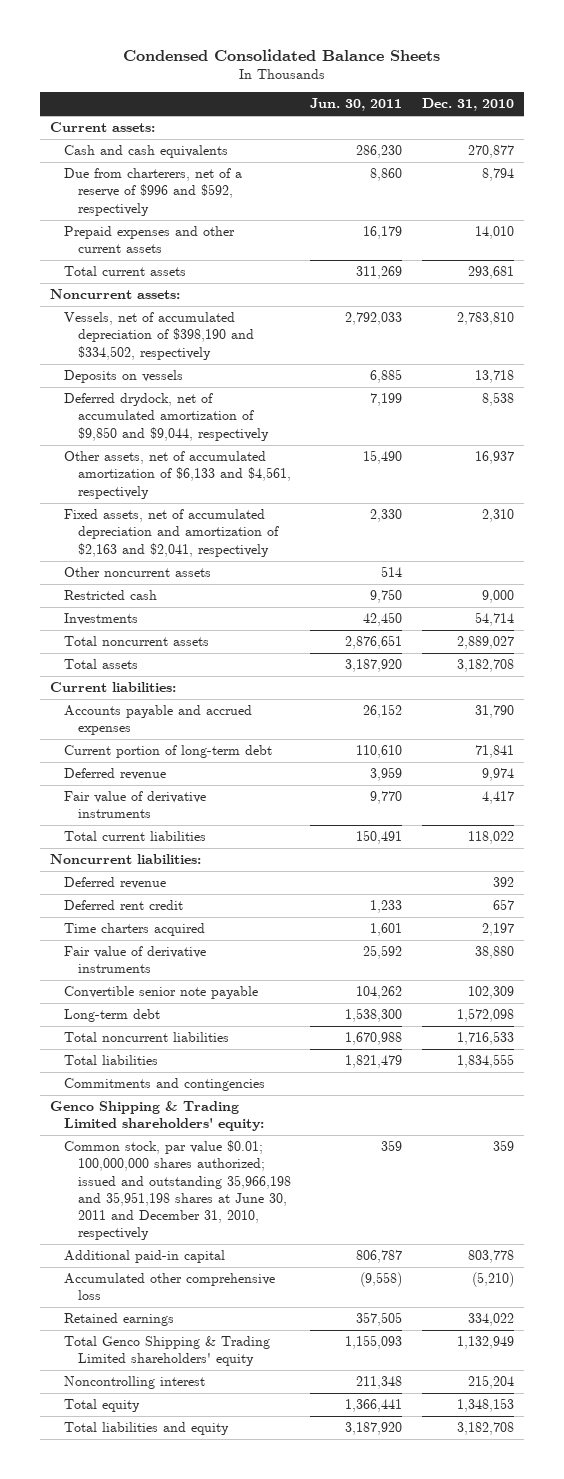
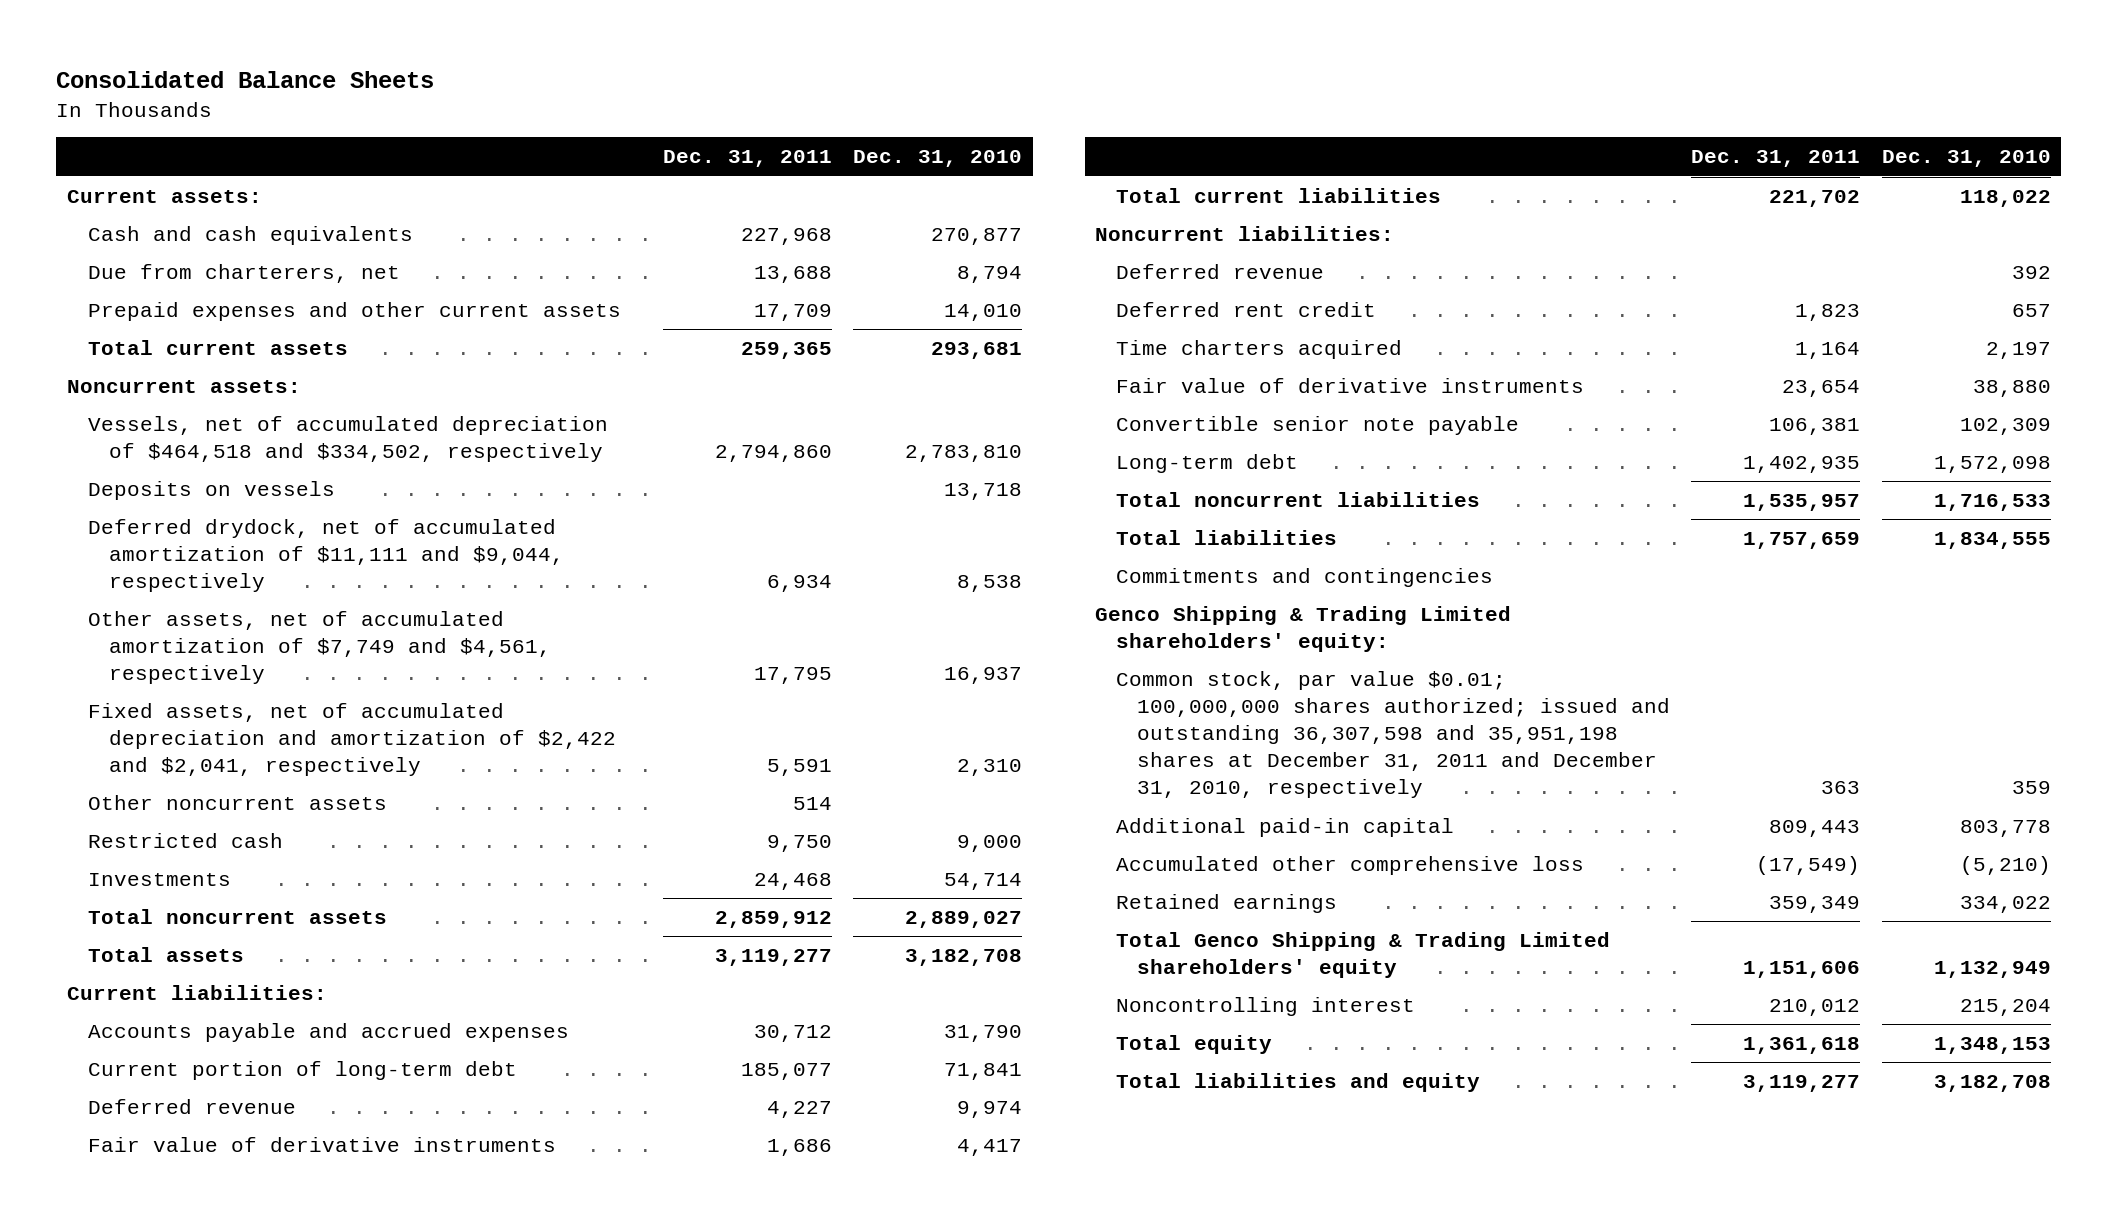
[122,48,440,61] Condensed Consolidated Balance Sheets -> [55,71,434,89] Consolidated Balance Sheets
[310,98,403,112] Jun. 30, 2011 -> none
none -> [662,150,832,168] Dec. 31, 2011
[63,168,242,216] Due from charterers, net of a reserve of $996 and $592, respectively -> [87,263,400,283] Due from charterers, net
[63,312,254,360] Vessels, net of accumulated depreciation of $398,190 and $334,502, respectively -> [87,415,608,463] Vessels, net of accumulated depreciation of $464,518 and $334,502, respectively
[63,393,269,441] Deferred drydock, net of accumulated amortization of $9,850 and $9,044, respectively -> [87,518,564,593] Deferred drydock, net of accumulated amortization of $11,111 and $9,044, respectively
[63,451,291,499] Other assets, net of accumulated amortization of $6,133 and $4,561, respectively -> [87,610,551,685] Other assets, net of accumulated amortization of $7,749 and $4,561, respectively
[63,509,279,557] Fixed assets, net of accumulated depreciation and amortization of $2,163 and $2,041, respectively -> [87,702,616,777] Fixed assets, net of accumulated depreciation and amortization of $2,422 and $2,041, respectively
[63,1140,291,1241] Common stock, par value $0.01; 100,000,000 shares authorized; issued and outstanding 35,966,198 and 35,951,198 shares at June 30, 2011 and December 31, 2010, respectively -> [1116,670,1671,799] Common stock, par value $0.01; 100,000,000 shares authorized; issued and outstanding 36,307,598 and 35,951,198 shares at December 31, 2011 and December 31, 2010, respectively

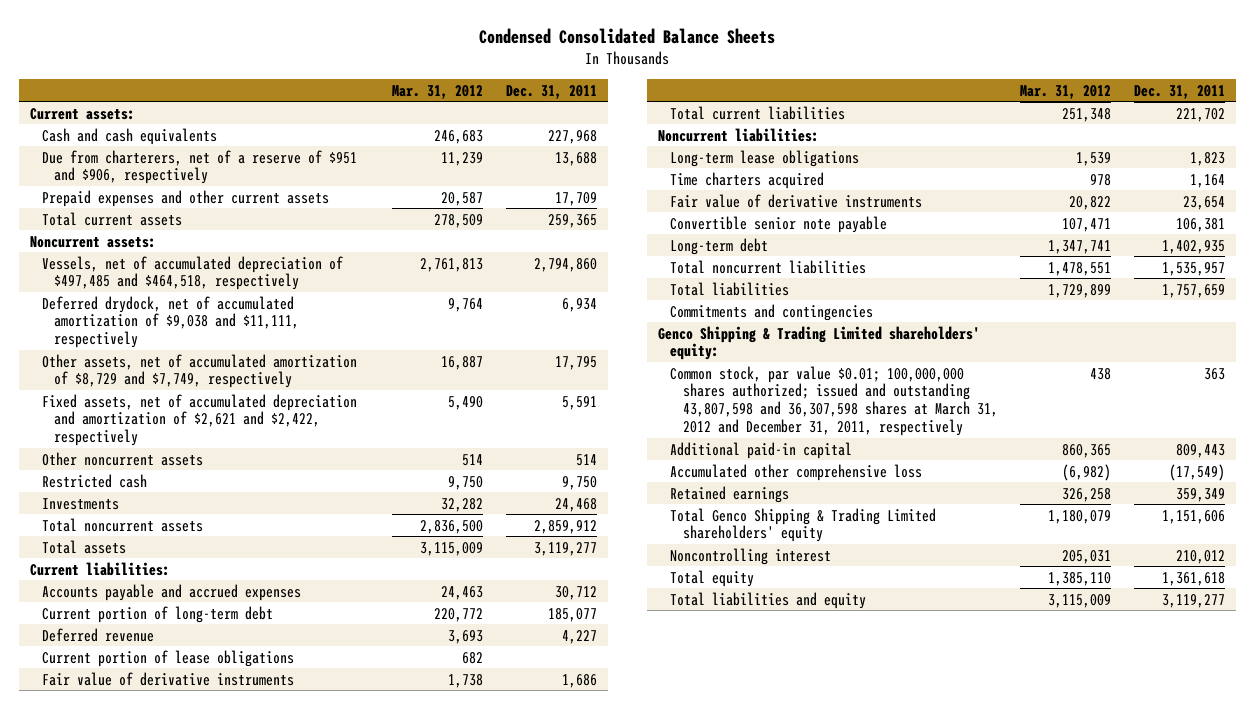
[55,71,434,89] Consolidated Balance Sheets -> [479,27,776,44] Condensed Consolidated Balance Sheets
[852,150,1022,168] Dec. 31, 2010 -> none
none -> [392,84,484,99] Mar. 31, 2012
[87,263,400,283] Due from charterers, net -> [42,149,358,185] Due from charterers, net of a reserve of $951 and $906, respectively
[87,480,335,500] Deposits on vessels -> none
[87,415,608,463] Vessels, net of accumulated depreciation of $464,518 and $334,502, respectively -> [42,255,344,291] Vessels, net of accumulated depreciation of $497,485 and $464,518, respectively
[87,518,564,593] Deferred drydock, net of accumulated amortization of $11,111 and $9,044, respectively -> [42,295,300,349] Deferred drydock, net of accumulated amortization of $9,038 and $11,111, respectively
[87,610,551,685] Other assets, net of accumulated amortization of $7,749 and $4,561, respectively -> [42,353,358,389] Other assets, net of accumulated amortization of $8,729 and $7,749, respectively
[87,702,616,777] Fixed assets, net of accumulated depreciation and amortization of $2,422 and $2,041, respectively -> [42,393,358,447] Fixed assets, net of accumulated depreciation and amortization of $2,621 and $2,422, respectively
none -> [42,649,295,667] Current portion of lease obligations
[1116,263,1325,279] Deferred revenue -> none
[1116,301,1377,317] Deferred rent credit -> [670,149,860,167] Long-term lease obligations
[1116,670,1671,799] Common stock, par value $0.01; 100,000,000 shares authorized; issued and outstanding 36,307,598 and 35,951,198 shares at December 31, 2011 and December 31, 2010, respectively -> [670,365,998,437] Common stock, par value $0.01; 100,000,000 shares authorized; issued and outstanding 43,807,598 and 36,307,598 shares at March 31, 2012 and December 31, 2011, respectively

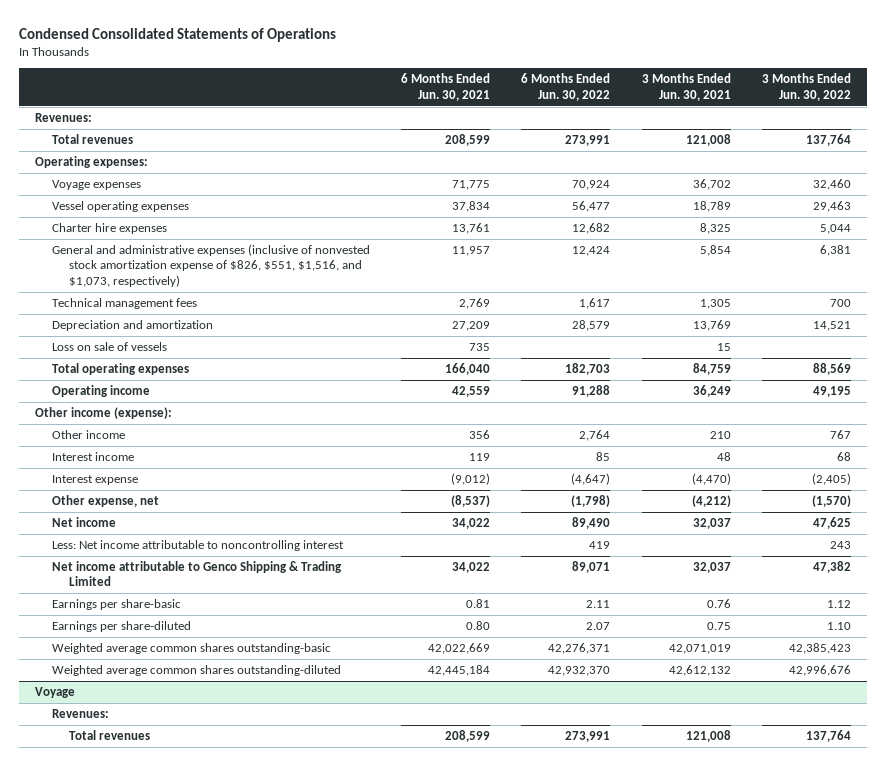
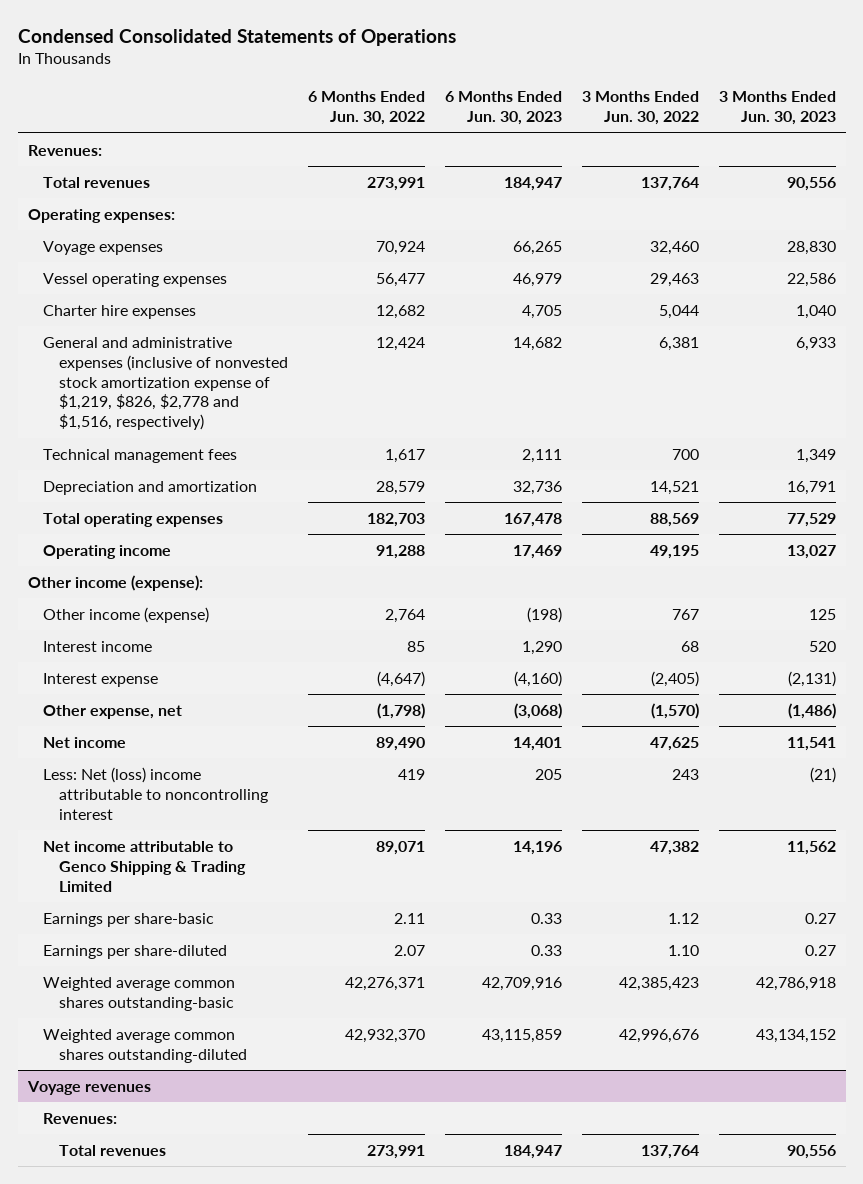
[401,73,491,101] 6 Months Ended Jun. 30, 2021 -> none
[641,73,731,101] 3 Months Ended Jun. 30, 2021 -> none
none -> [444,91,562,126] 6 Months Ended Jun. 30, 2023
none -> [718,91,836,126] 3 Months Ended Jun. 30, 2023
[51,244,370,287] General and administrative expenses (inclusive of nonvested stock amortization expense of $826, $551, $1,516, and $1,073, respectively) -> [43,336,288,431] General and administrative expenses (inclusive of nonvested stock amortization expense of $1,219, $826, $2,778 and $1,516, respectively)
[51,342,167,352] Loss on sale of vessels -> none
[51,430,125,440] Other income -> [43,606,210,623] Other income (expense)
[51,540,344,552] Less: Net income attributable to noncontrolling interest -> [43,766,268,820] Less: Net (loss) income attributable to noncontrolling interest
[34,687,75,699] Voyage -> [26,1080,151,1095] Voyage revenues

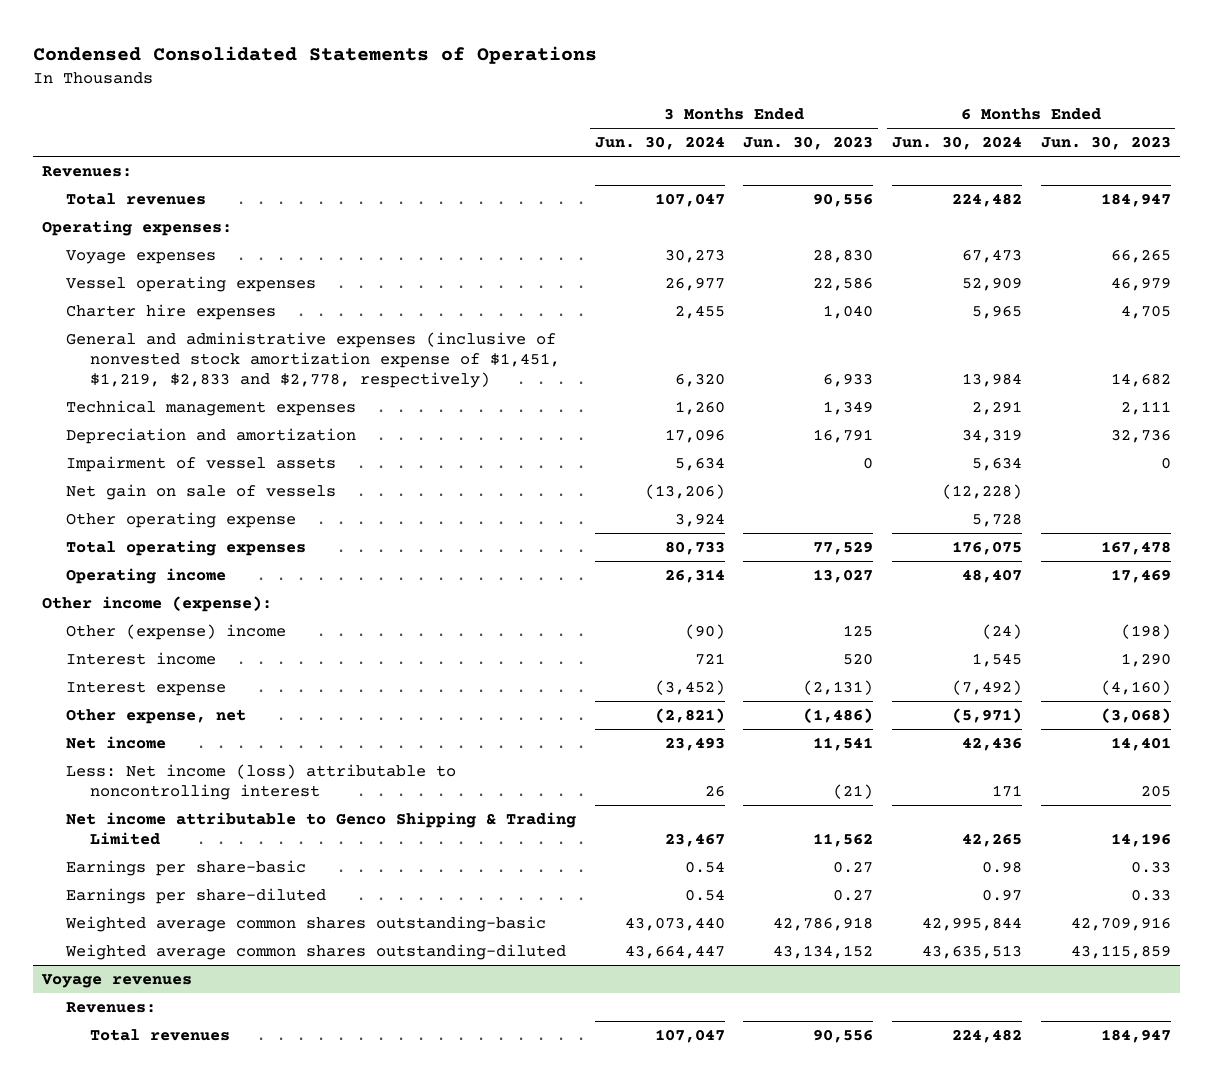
[307,91,425,126] 6 Months Ended Jun. 30, 2022 -> none
[581,91,699,126] 3 Months Ended Jun. 30, 2022 -> none
none -> [594,136,725,151] Jun. 30, 2024
none -> [892,136,1023,151] Jun. 30, 2024
[43,336,288,431] General and administrative expenses (inclusive of nonvested stock amortization expense of $1,219, $826, $2,778 and $1,516, respectively) -> [66,331,561,389] General and administrative expenses (inclusive of nonvested stock amortization expense of $1,451, $1,219, $2,833 and $2,778, respectively)
[43,448,238,463] Technical management fees -> [66,399,357,416] Technical management expenses
none -> [66,455,337,472] Impairment of vessel assets
none -> [66,483,337,500] Net gain on sale of vessels
none -> [66,511,297,528] Other operating expense
[43,606,210,623] Other income (expense) -> [66,623,287,640] Other (expense) income
[43,766,268,820] Less: Net (loss) income attributable to noncontrolling interest -> [66,763,457,801] Less: Net income (loss) attributable to noncontrolling interest

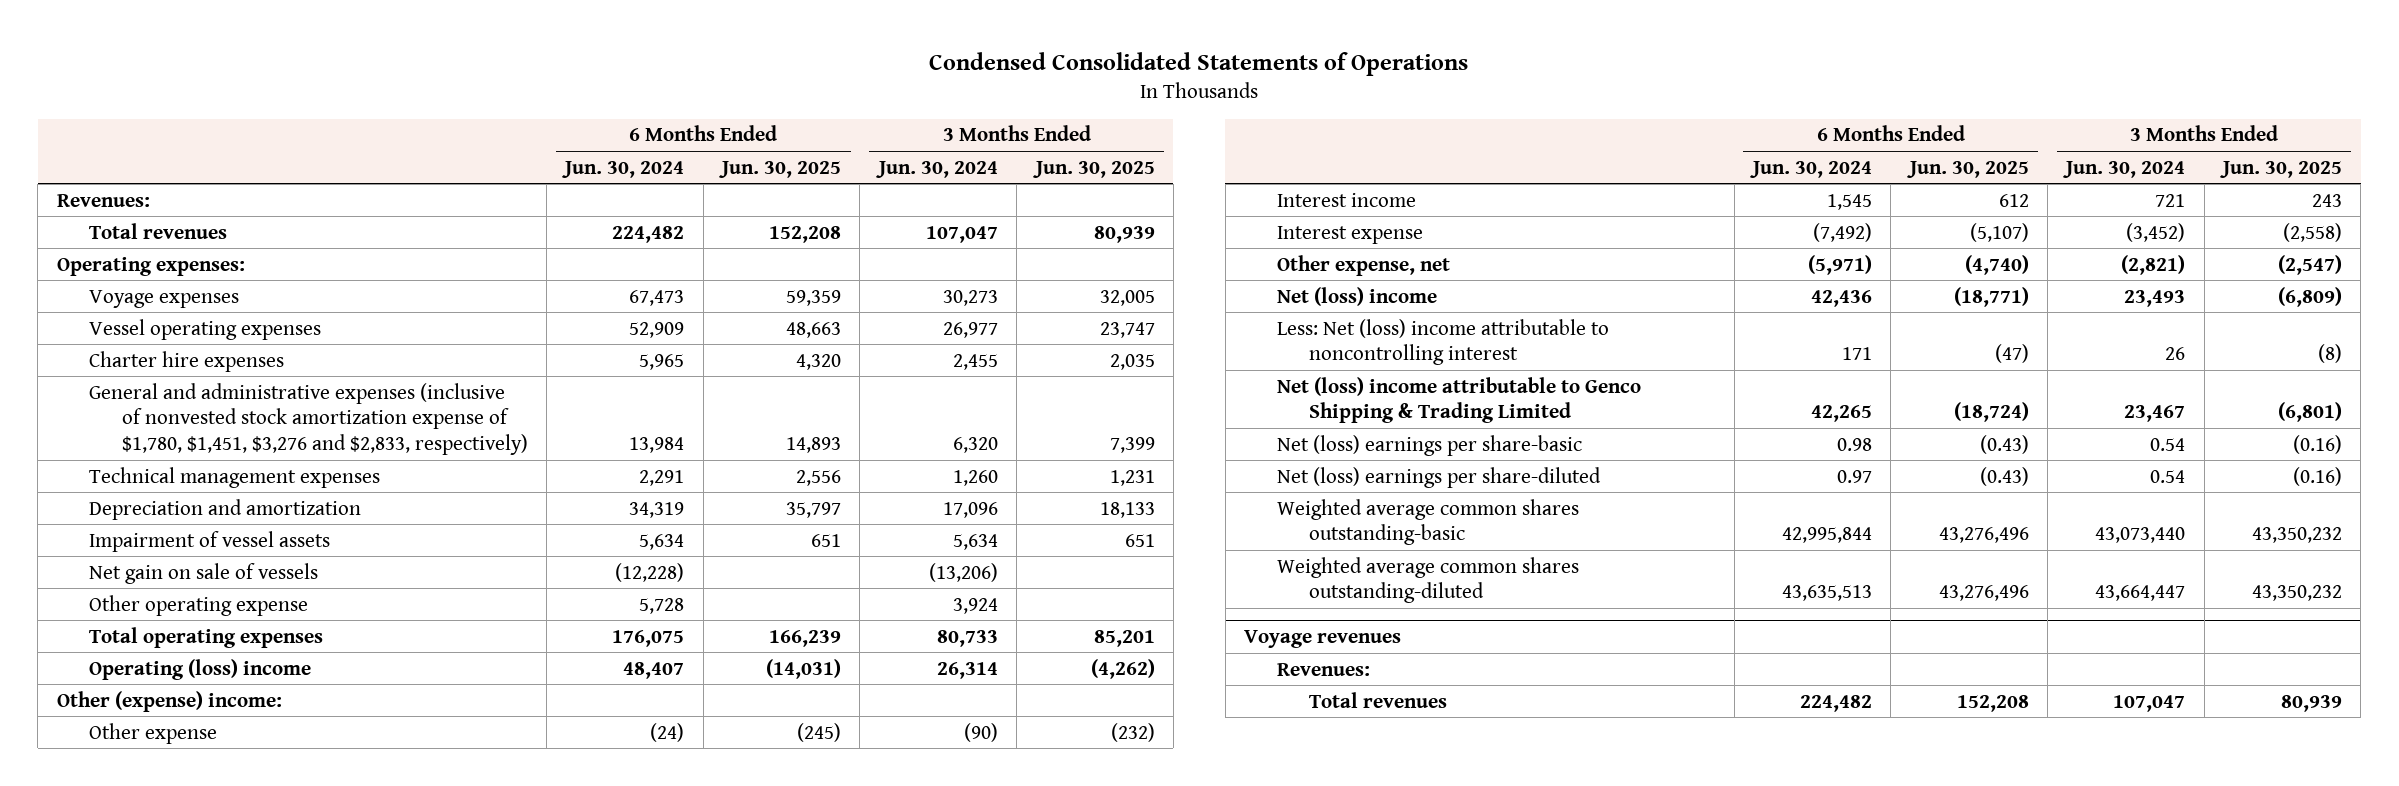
[743,136,874,151] Jun. 30, 2023 -> none
[1040,136,1171,151] Jun. 30, 2023 -> none
none -> [719,160,842,178] Jun. 30, 2025
none -> [1032,160,1155,178] Jun. 30, 2025
[66,331,561,389] General and administrative expenses (inclusive of nonvested stock amortization expense of $1,451, $1,219, $2,833 and $2,778, respectively) -> [89,382,528,456] General and administrative expenses (inclusive of nonvested stock amortization expense of $1,780, $1,451, $3,276 and $2,833, respectively)
[66,567,227,584] Operating income -> [89,658,312,680] Operating (loss) income
[42,595,273,612] Other income (expense): -> [56,690,282,712] Other (expense) income:
[66,623,287,640] Other (expense) income -> [89,722,218,744] Other expense
[66,735,167,749] Net income -> [1276,286,1437,306] Net (loss) income
[66,763,457,801] Less: Net income (loss) attributable to noncontrolling interest -> [1276,318,1609,366] Less: Net (loss) income attributable to noncontrolling interest
[66,811,577,846] Net income attributable to Genco Shipping & Trading Limited -> [1276,376,1641,424] Net (loss) income attributable to Genco Shipping & Trading Limited
[66,859,307,876] Earnings per share-basic -> [1276,434,1582,456] Net (loss) earnings per share-basic
[66,887,327,904] Earnings per share-diluted -> [1276,466,1601,488] Net (loss) earnings per share-diluted

